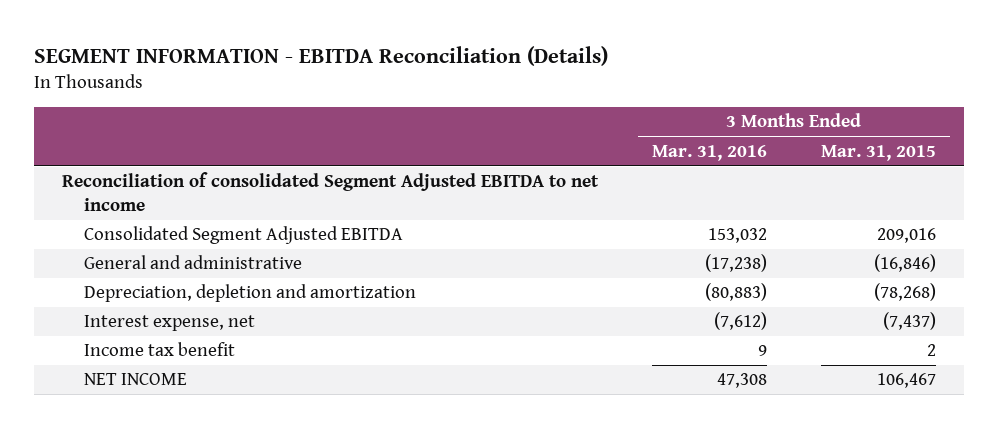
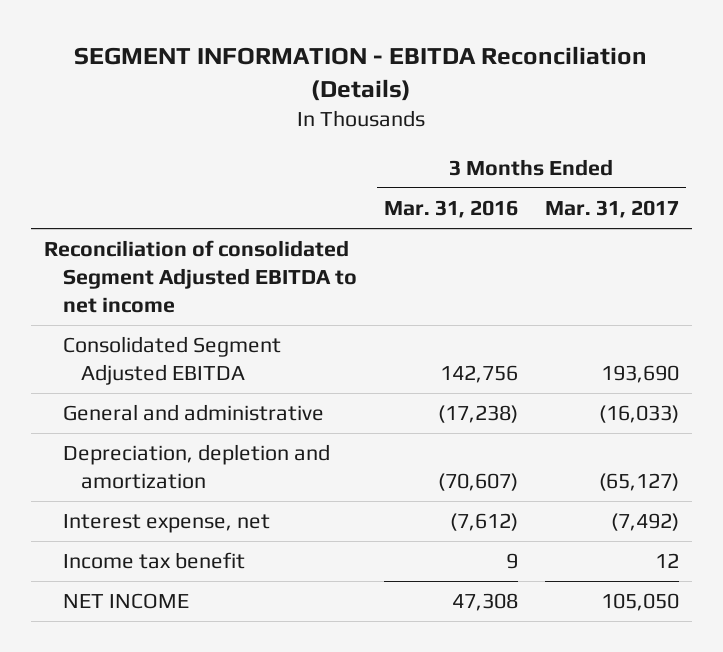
[821,144,937,161] Mar. 31, 2015 -> none
none -> [544,199,679,218] Mar. 31, 2017
[708,228,768,244] 153,032 -> [439,364,518,383] 142,756
[705,283,768,302] (80,883) -> [437,472,518,491] (70,607)

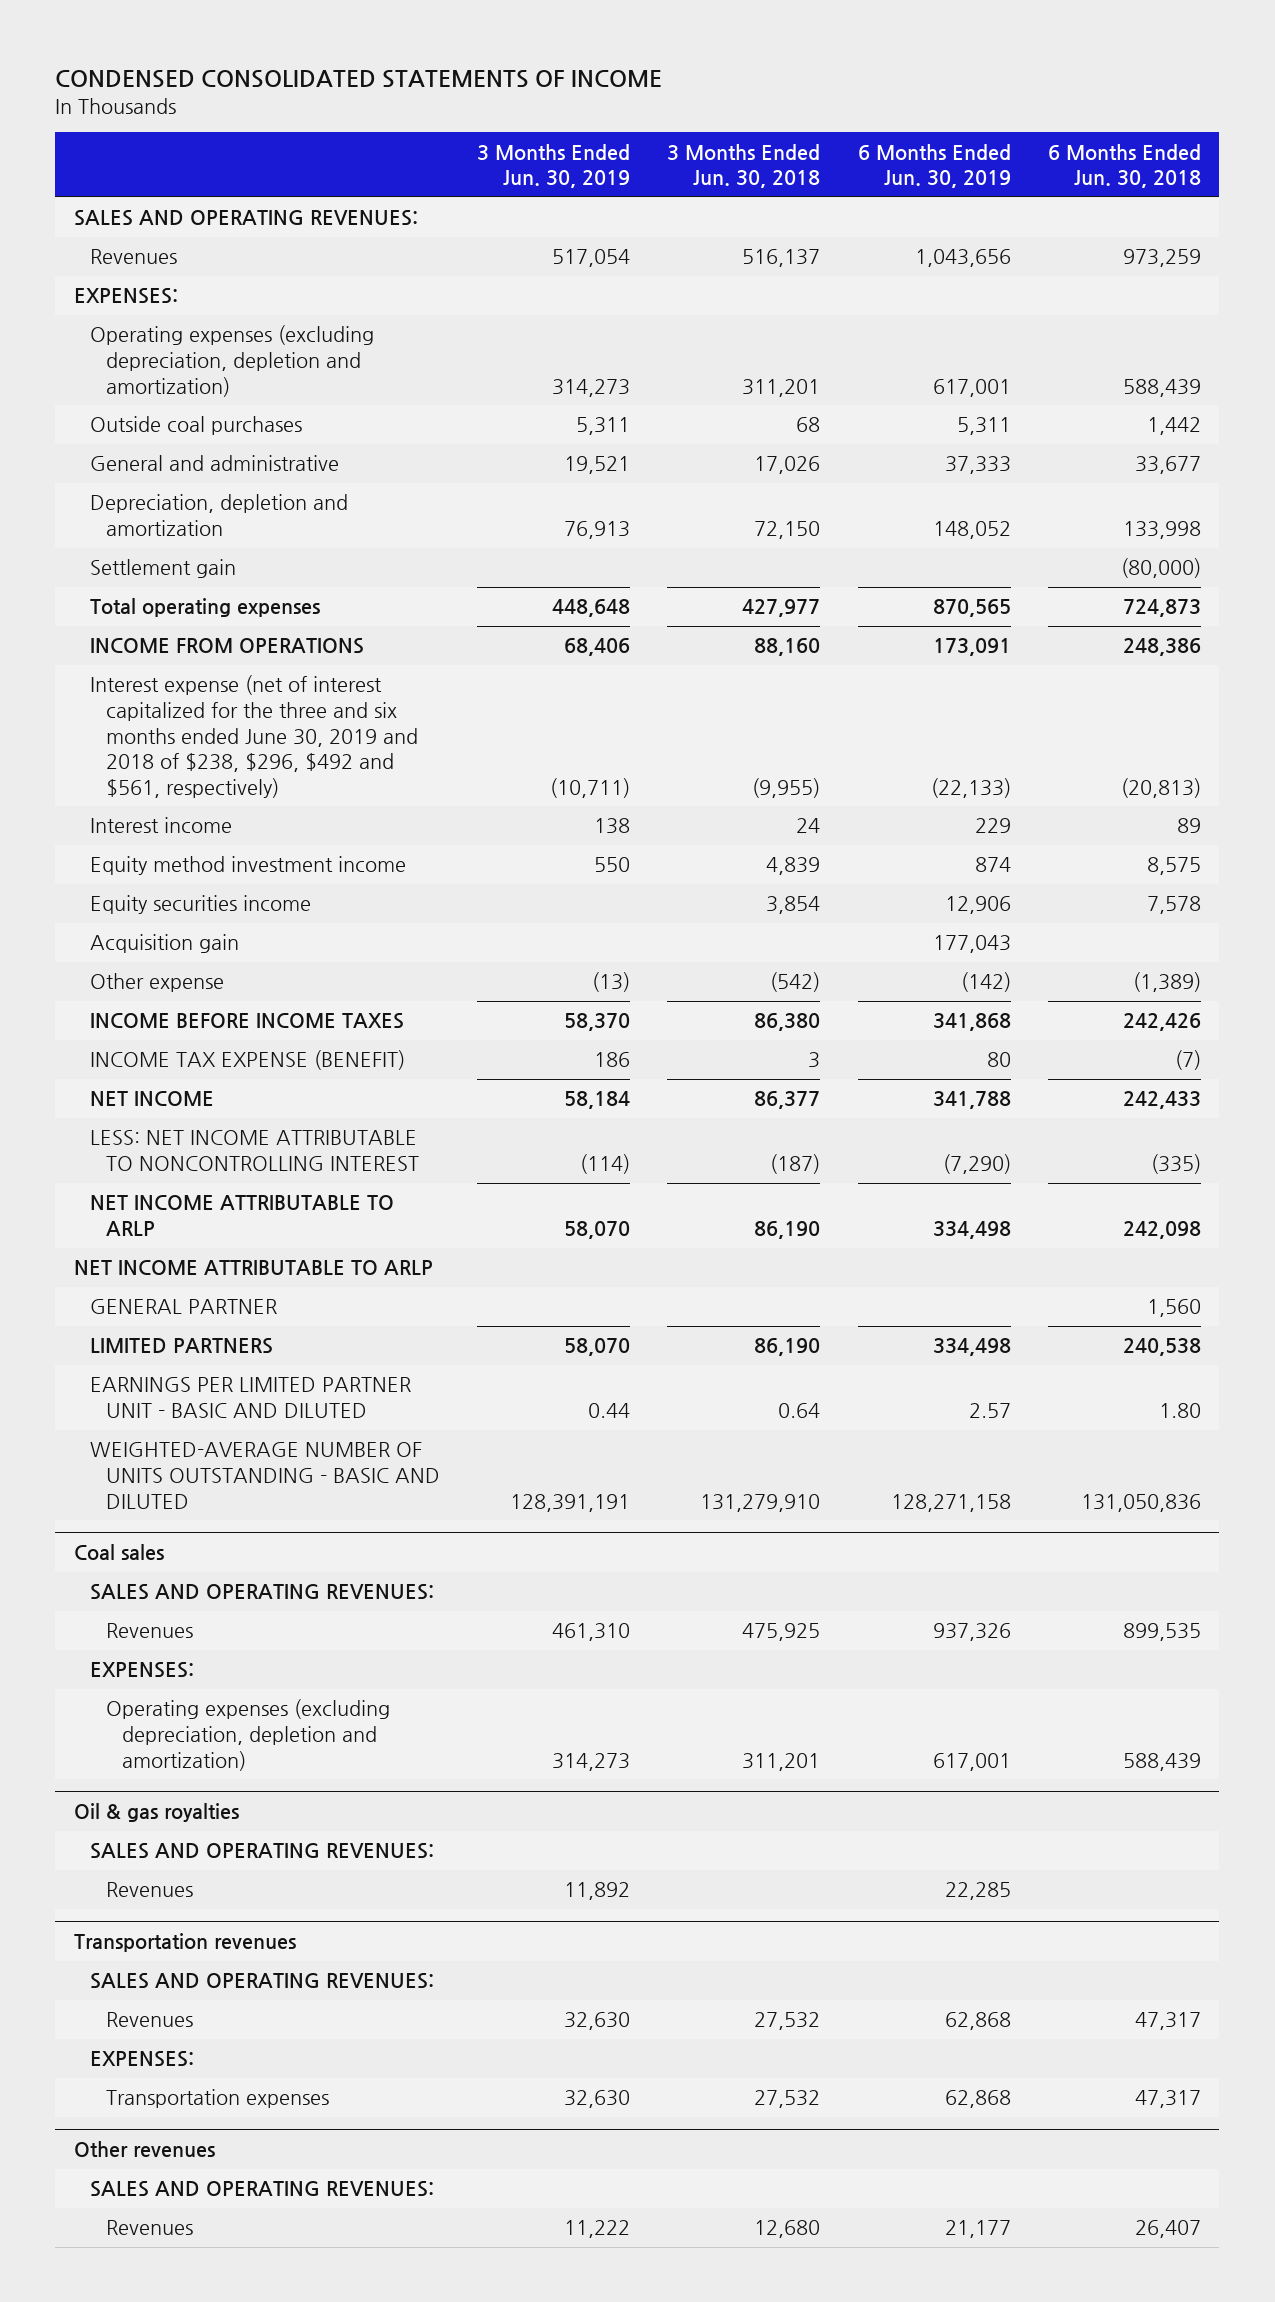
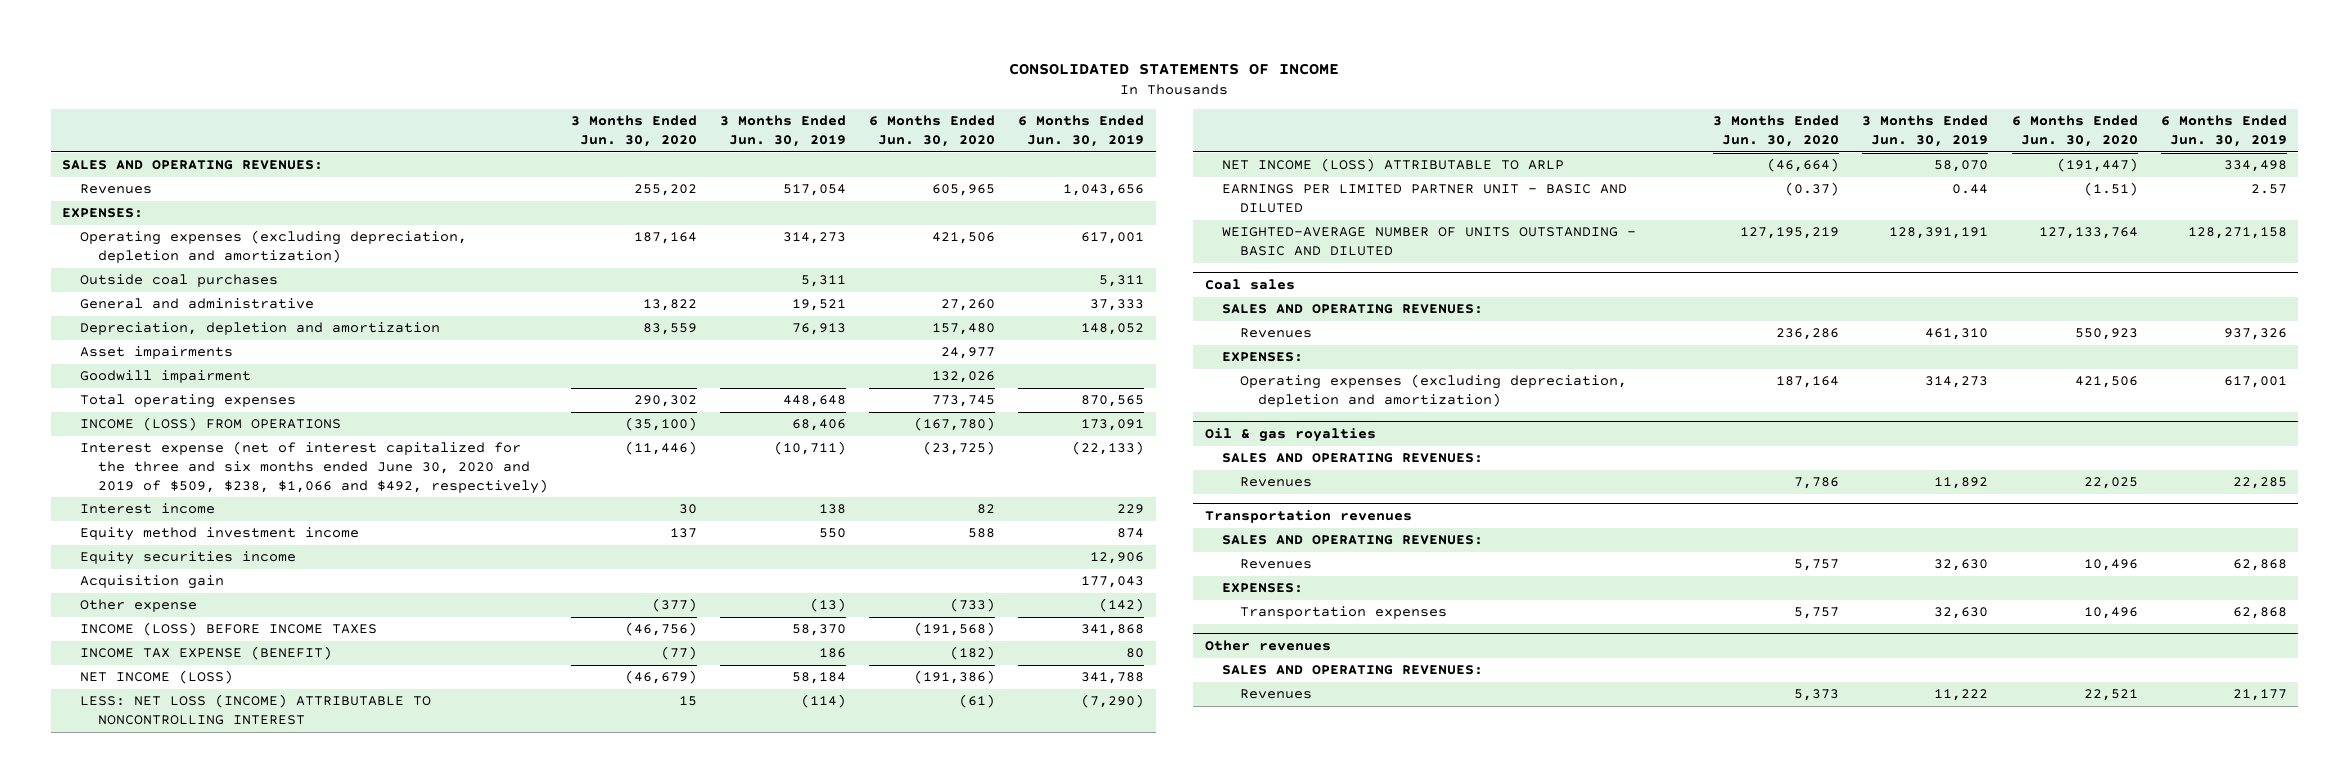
[55,70,663,89] CONDENSED CONSOLIDATED STATEMENTS OF INCOME -> [1009,62,1340,75] CONSOLIDATED STATEMENTS OF INCOME
[667,143,821,189] 3 Months Ended Jun. 30, 2018 -> none
[1047,143,1201,189] 6 Months Ended Jun. 30, 2018 -> none
none -> [570,115,697,148] 3 Months Ended Jun. 30, 2020
none -> [869,115,996,148] 6 Months Ended Jun. 30, 2020
[89,559,236,579] Settlement gain -> none
none -> [79,346,233,360] Asset impairments
none -> [79,370,251,384] Goodwill impairment
[89,638,364,655] INCOME FROM OPERATIONS -> [79,417,341,432] INCOME (LOSS) FROM OPERATIONS
[89,675,418,798] Interest expense (net of interest capitalized for the three and six months ended June 30, 2019 and 2018 of $238, $296, $492 and $561, respectively) -> [79,441,548,494] Interest expense (net of interest capitalized for the three and six months ended June 30, 2020 and 2019 of $509, $238, $1,066 and $492, respectively)
[89,1013,404,1030] INCOME BEFORE INCOME TAXES -> [79,622,377,637] INCOME (LOSS) BEFORE INCOME TAXES
[74,1260,434,1276] NET INCOME ATTRIBUTABLE TO ARLP -> none
[89,1299,277,1315] GENERAL PARTNER -> none
[89,1338,273,1355] LIMITED PARTNERS -> none
[89,1091,214,1107] NET INCOME -> [79,670,233,685] NET INCOME (LOSS)
[89,1130,419,1171] LESS: NET INCOME ATTRIBUTABLE TO NONCONTROLLING INTEREST -> [79,694,431,726] LESS: NET LOSS (INCOME) ATTRIBUTABLE TO NONCONTROLLING INTEREST
[89,1195,394,1236] NET INCOME ATTRIBUTABLE TO ARLP -> [1222,158,1565,173] NET INCOME (LOSS) ATTRIBUTABLE TO ARLP

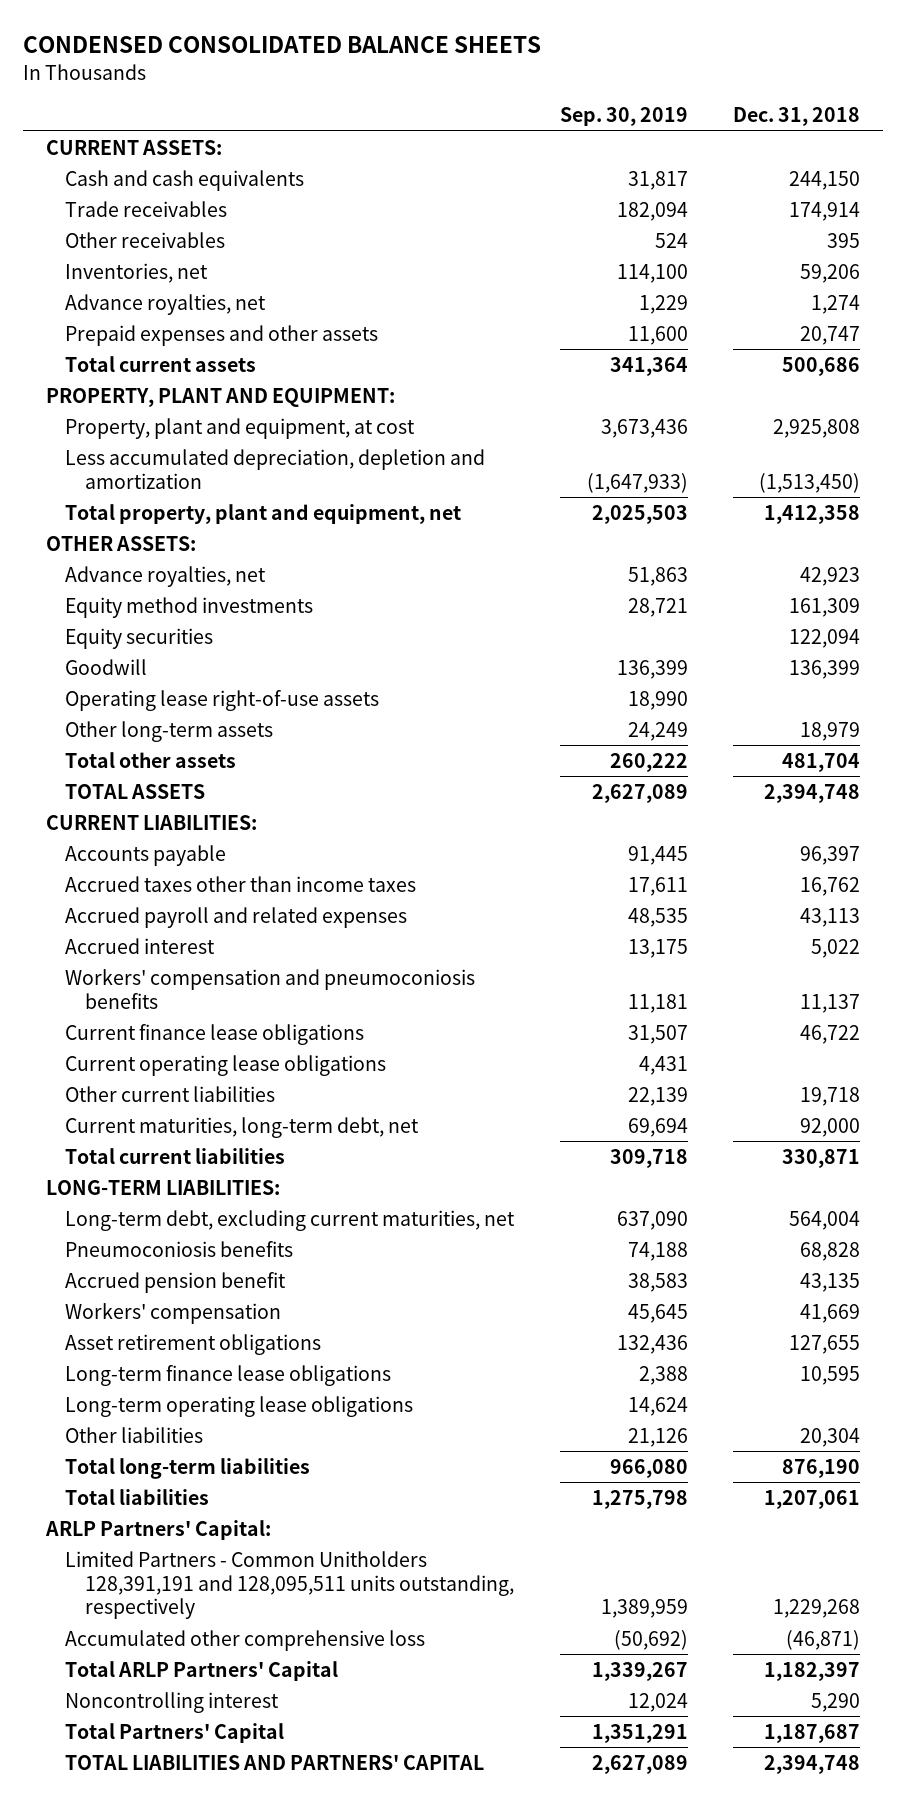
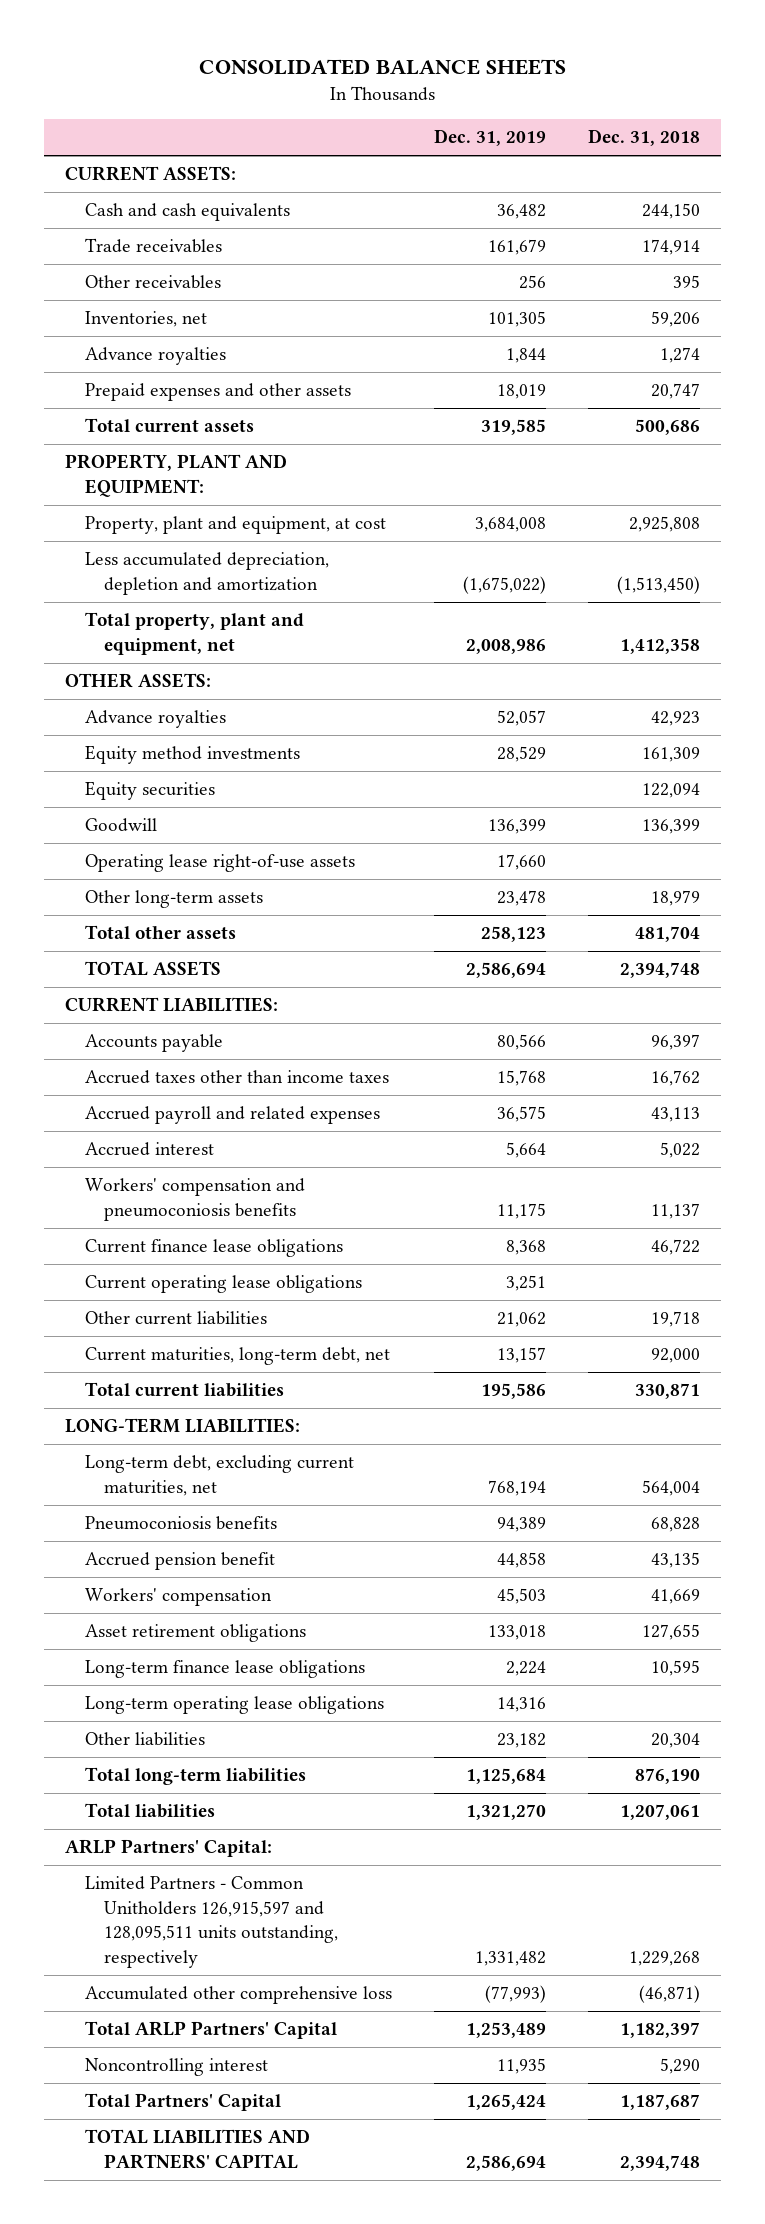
[22,36,541,54] CONDENSED CONSOLIDATED BALANCE SHEETS -> [198,58,566,75] CONSOLIDATED BALANCE SHEETS
[559,107,688,127] Sep. 30, 2019 -> none
none -> [434,129,547,147] Dec. 31, 2019
[65,293,267,315] Advance royalties, net -> [84,347,226,366] Advance royalties
[65,565,267,587] Advance royalties, net -> [84,710,226,729] Advance royalties
[65,1550,514,1620] Limited Partners - Common Unitholders 128,391,191 and 128,095,511 units outstanding, respectively -> [84,1876,339,1969] Limited Partners - Common Unitholders 126,915,597 and 128,095,511 units outstanding, respectively

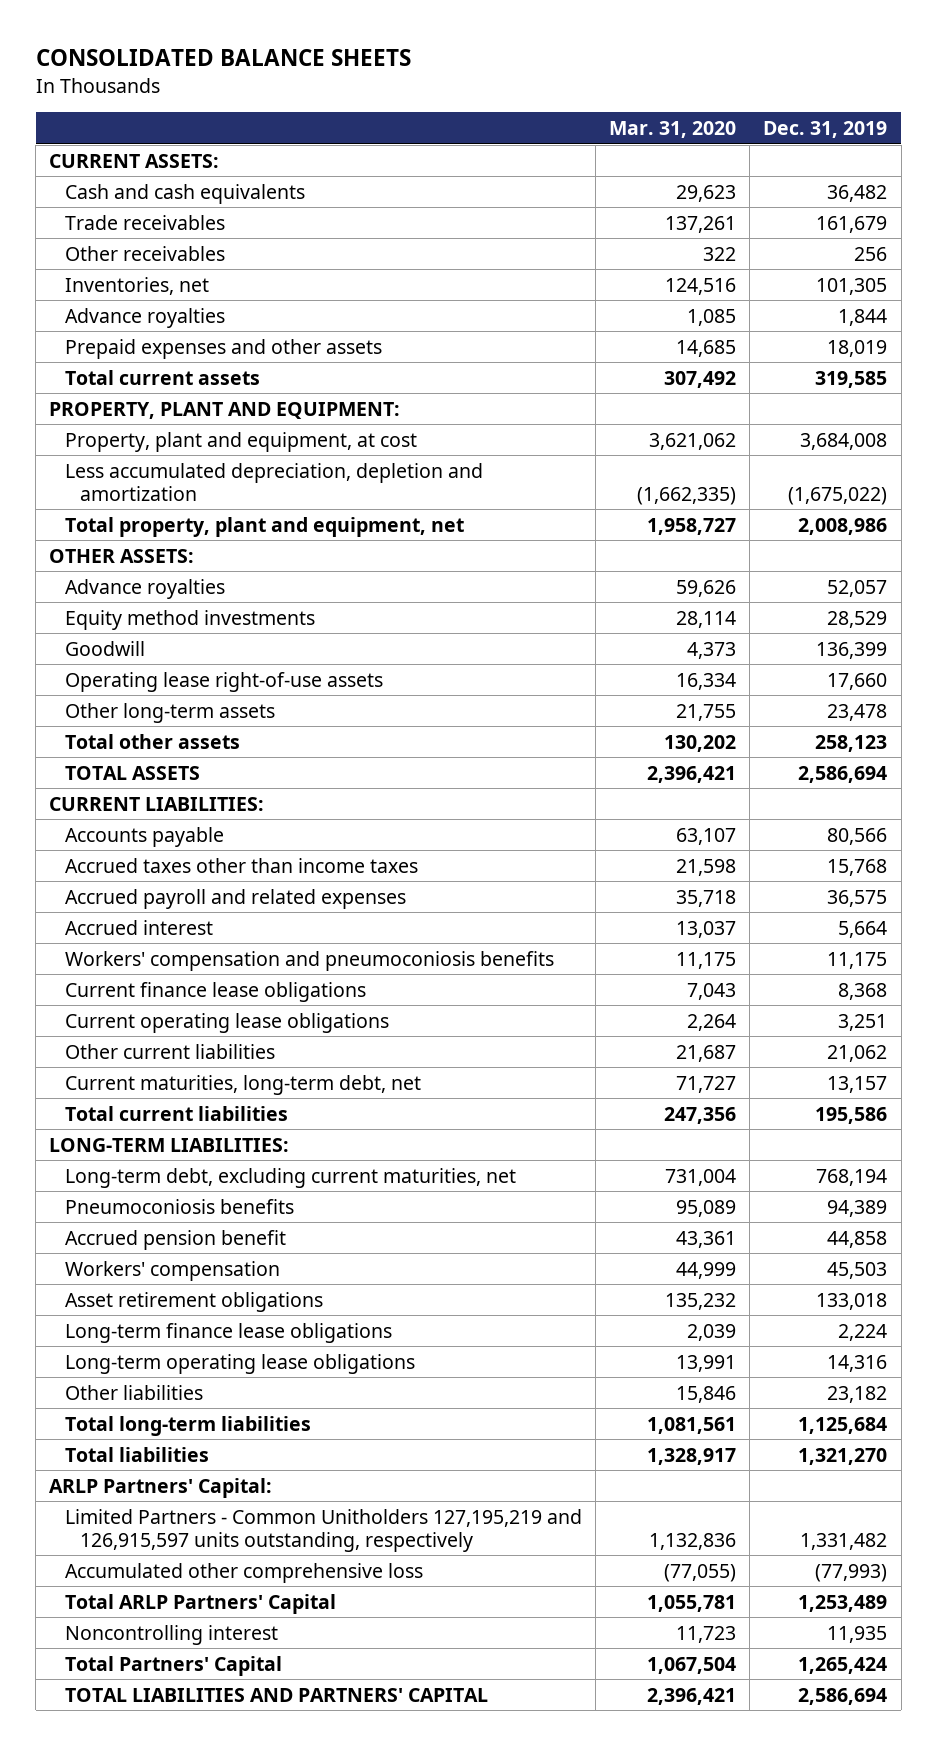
[588,129,701,147] Dec. 31, 2018 -> none
none -> [609,121,737,139] Mar. 31, 2020
[84,781,215,801] Equity securities -> none
[84,1876,339,1969] Limited Partners - Common Unitholders 126,915,597 and 128,095,511 units outstanding, respectively -> [64,1508,582,1552] Limited Partners - Common Unitholders 127,195,219 and 126,915,597 units outstanding, respectively

